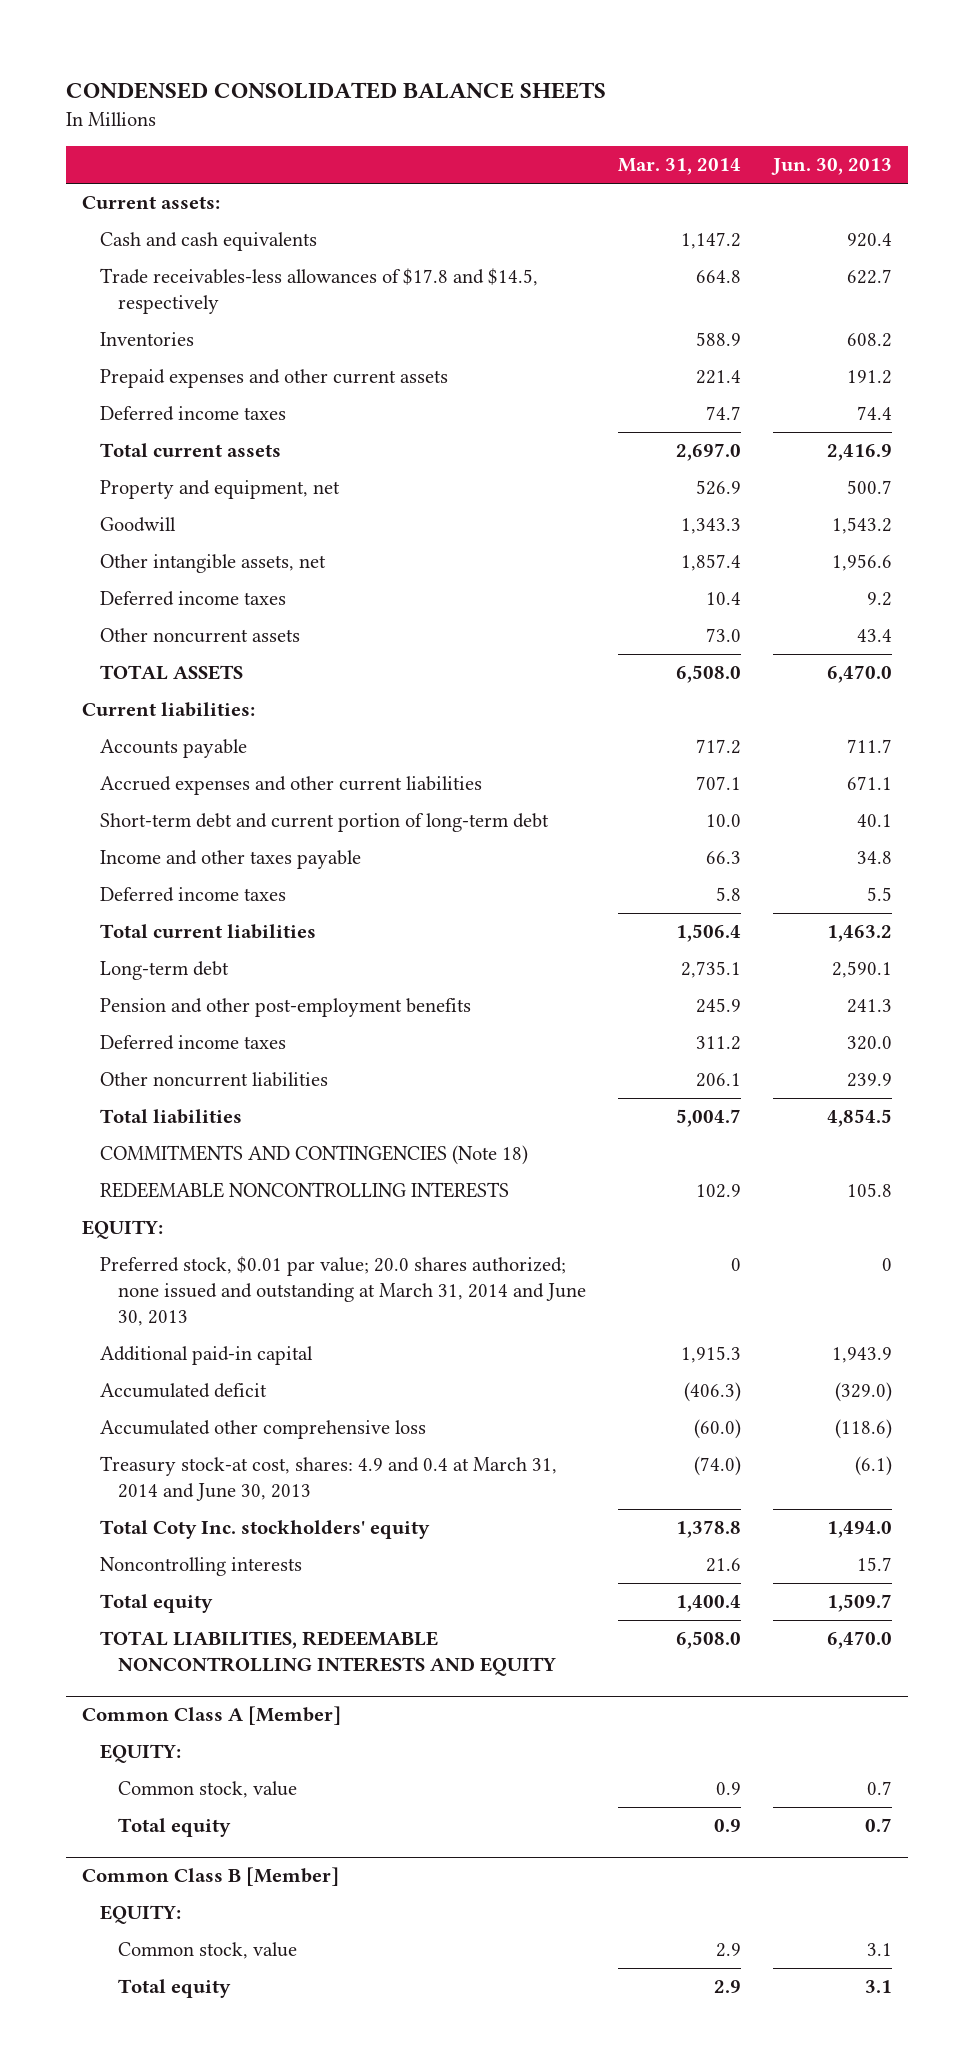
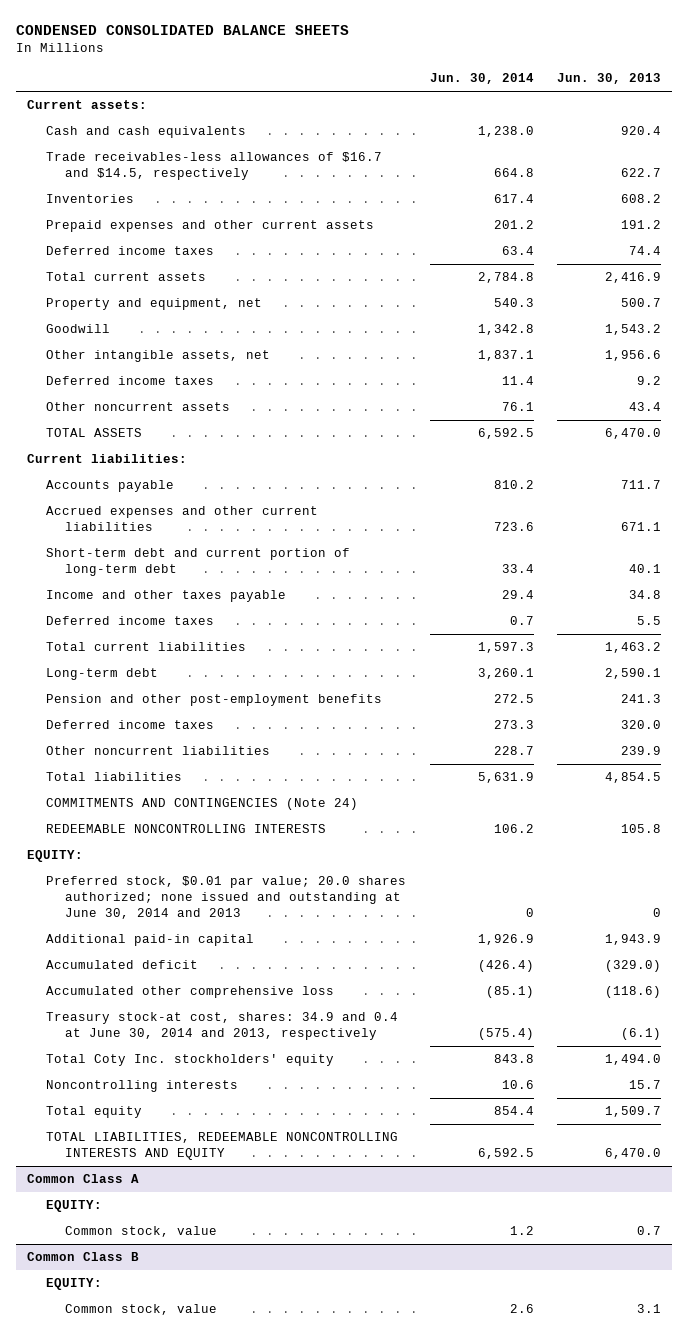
[618,158,742,176] Mar. 31, 2014 -> none
none -> [429,73,534,85] Jun. 30, 2014
[100,268,539,315] Trade receivables-less allowances of $17.8 and $14.5, respectively -> [46,152,383,180] Trade receivables-less allowances of $16.7 and $14.5, respectively
[100,1145,529,1166] COMMITMENTS AND CONTINGENCIES (Note 18) -> [46,798,359,811] COMMITMENTS AND CONTINGENCIES (Note 24)
[100,1256,587,1327] Preferred stock, $0.01 par value; 20.0 shares authorized; none issued and outstanding at March 31, 2014 and June 30, 2013 -> [46,876,407,919] Preferred stock, $0.01 par value; 20.0 shares authorized; none issued and outstanding at June 30, 2014 and 2013
[100,1456,558,1502] Treasury stock-at cost, shares: 4.9 and 0.4 at March 31, 2014 and June 30, 2013 -> [46,1012,399,1040] Treasury stock-at cost, shares: 34.9 and 0.4 at June 30, 2014 and 2013, respectively
[82,1706,342,1726] Common Class A [Member] -> [27,1174,140,1184] Common Class A
[118,1818,232,1838] Total equity -> none
[82,1867,340,1887] Common Class B [Member] -> [27,1252,140,1262] Common Class B
[118,1979,232,1999] Total equity -> none

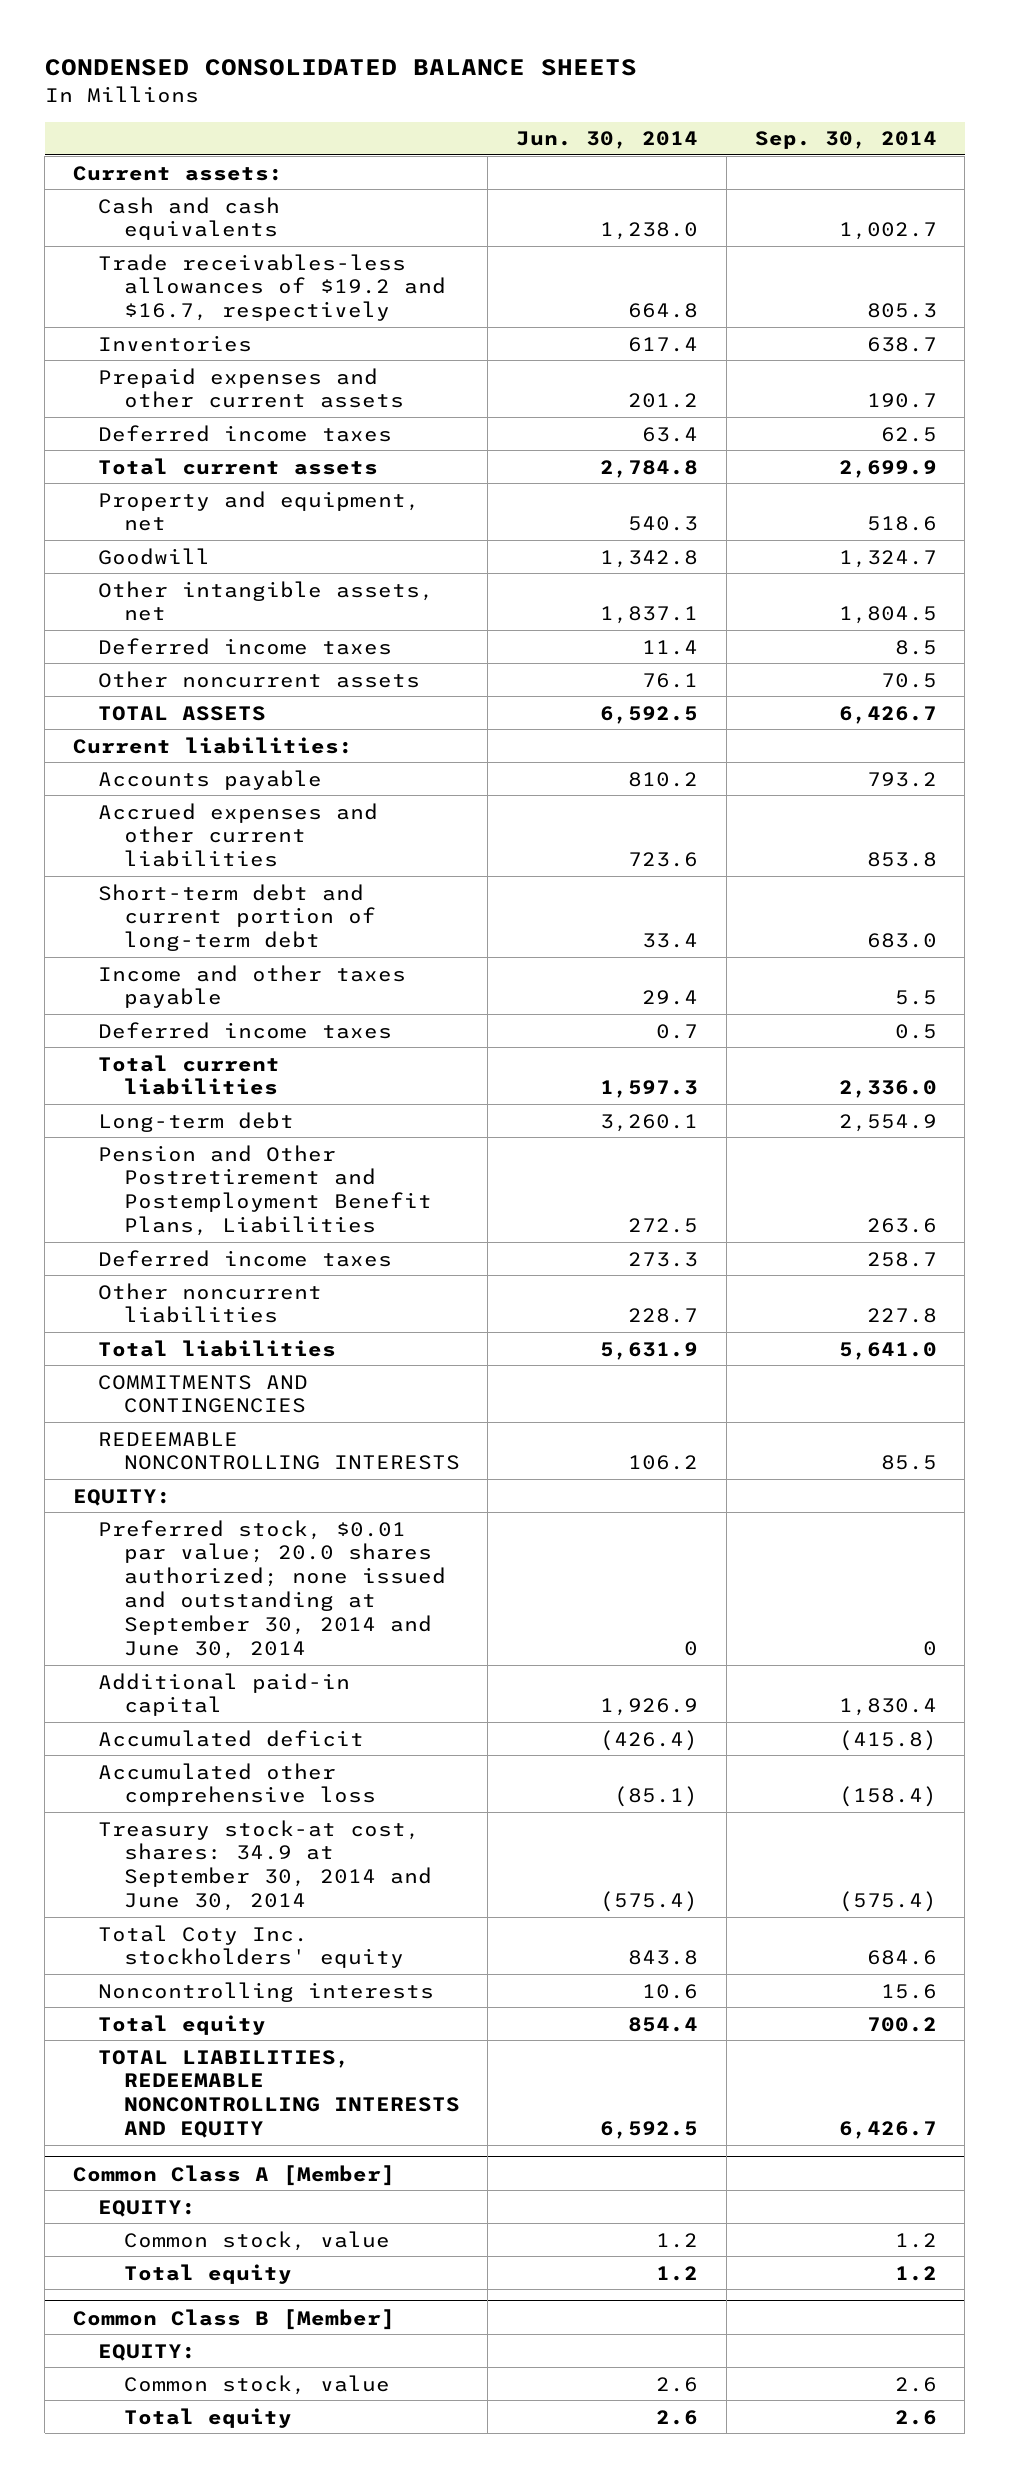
[556,73,661,85] Jun. 30, 2013 -> none
none -> [754,131,937,150] Sep. 30, 2014
[46,152,383,180] Trade receivables-less allowances of $16.7 and $14.5, respectively -> [98,253,446,322] Trade receivables-less allowances of $19.2 and $16.7, respectively
[46,694,383,707] Pension and other post-employment benefits -> [98,1144,432,1237] Pension and Other Postretirement and Postemployment Benefit Plans, Liabilities
[46,798,359,811] COMMITMENTS AND CONTINGENCIES (Note 24) -> [98,1374,309,1414] COMMITMENTS AND CONTINGENCIES
[46,876,407,919] Preferred stock, $0.01 par value; 20.0 shares authorized; none issued and outstanding at June 30, 2014 and 2013 -> [98,1519,446,1660] Preferred stock, $0.01 par value; 20.0 shares authorized; none issued and outstanding at September 30, 2014 and June 30, 2014
[46,1012,399,1040] Treasury stock-at cost, shares: 34.9 and 0.4 at June 30, 2014 and 2013, respectively -> [98,1819,432,1912] Treasury stock-at cost, shares: 34.9 at September 30, 2014 and June 30, 2014
[27,1174,140,1184] Common Class A -> [73,2164,396,2186] Common Class A [Member]
none -> [123,2263,292,2284] Total equity
[27,1252,140,1262] Common Class B -> [73,2308,396,2330] Common Class B [Member]
none -> [123,2407,292,2428] Total equity

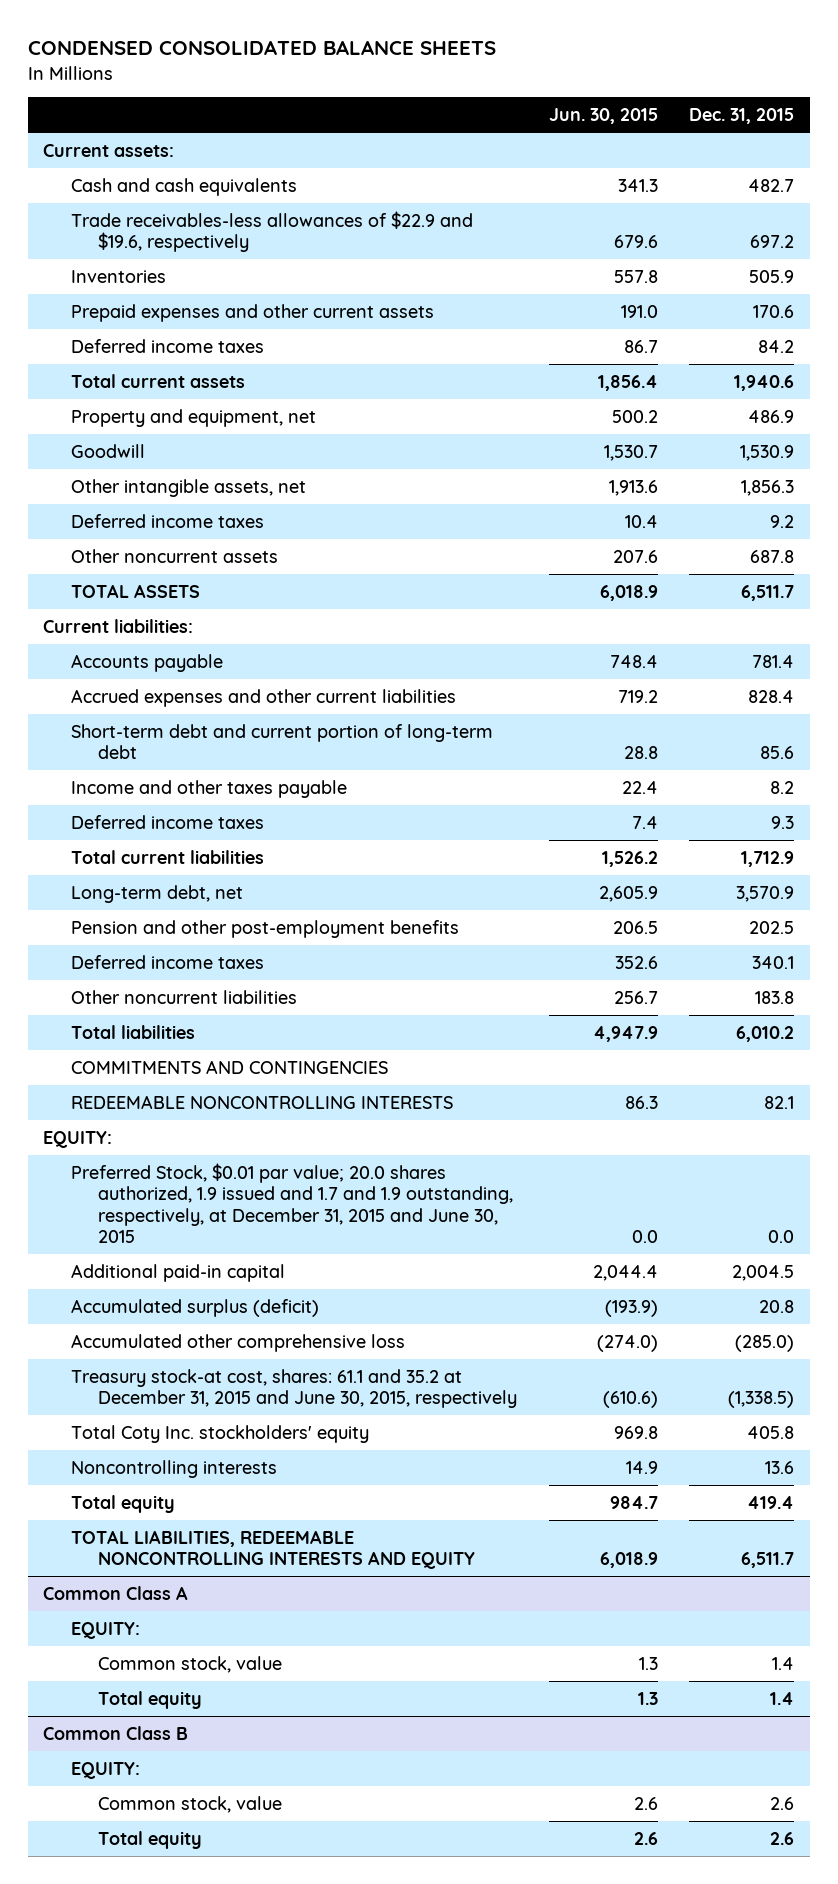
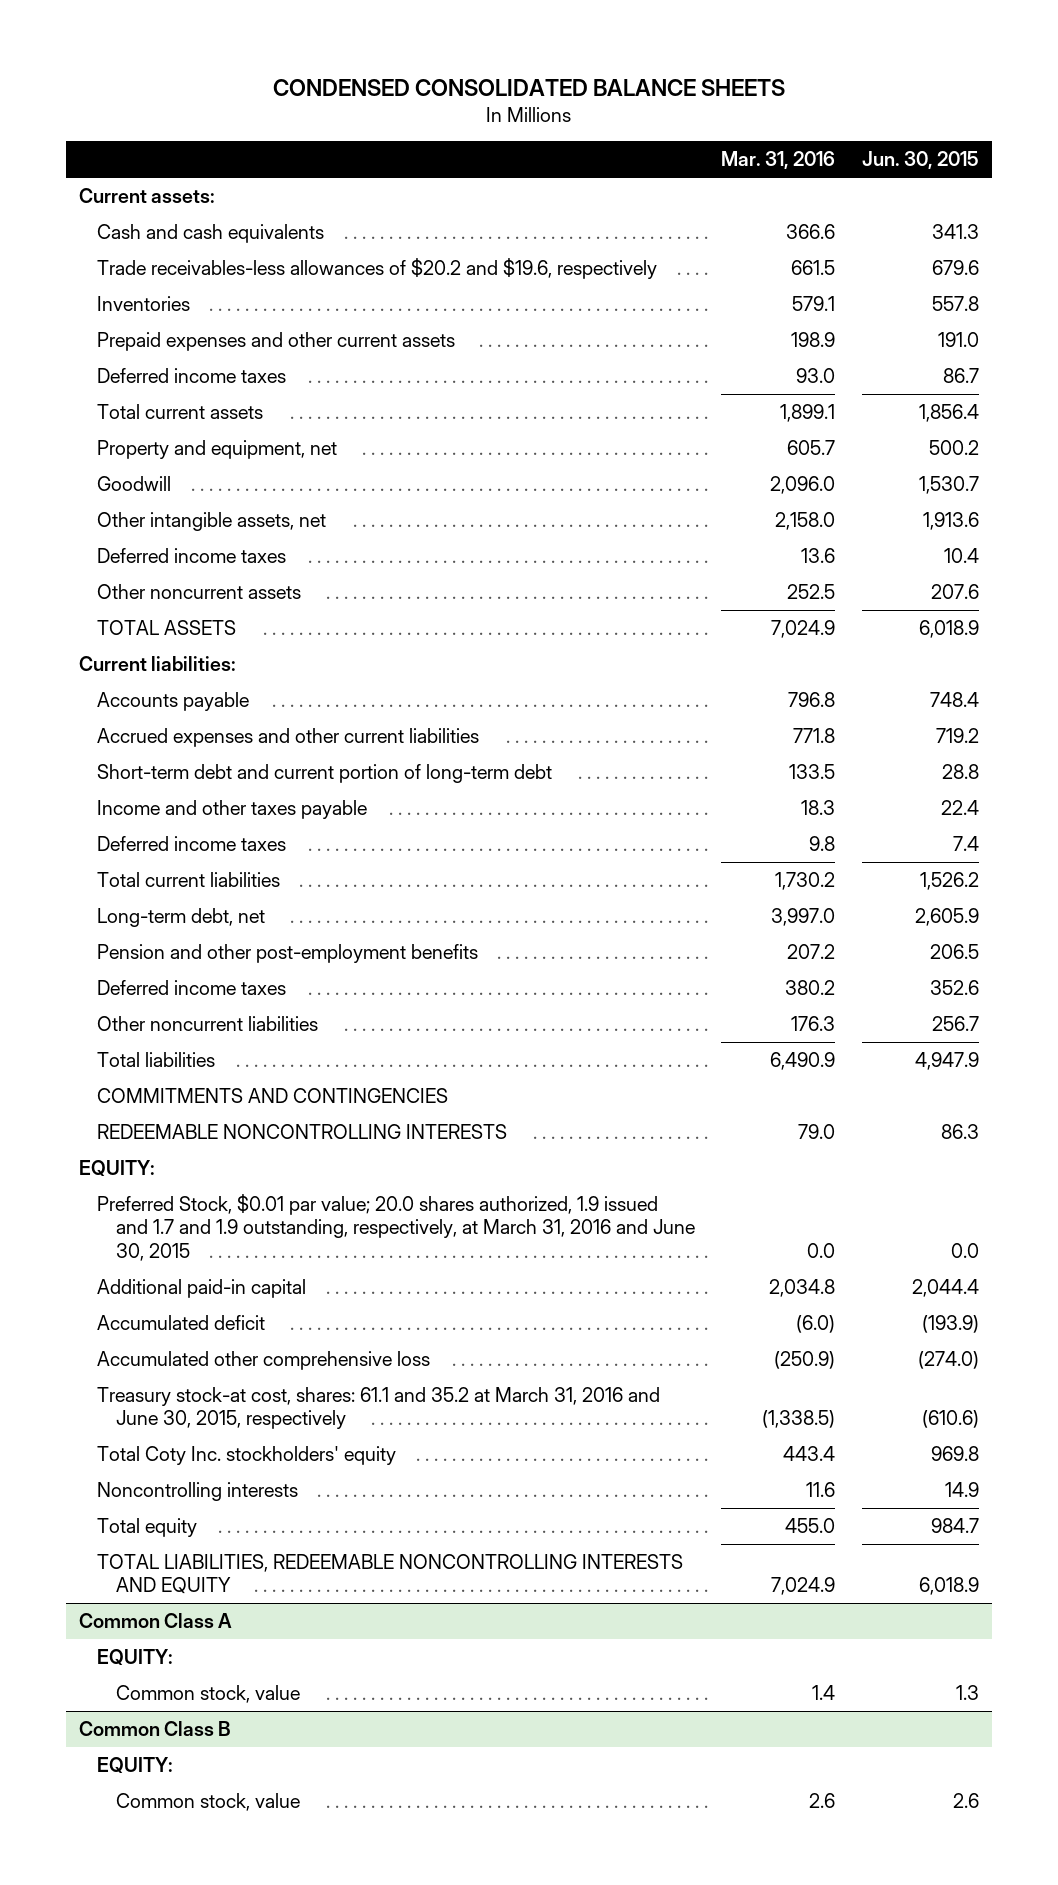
[689,108,795,125] Dec. 31, 2015 -> none
none -> [721,151,836,170] Mar. 31, 2016
[70,210,473,253] Trade receivables-less allowances of $22.9 and $19.6, respectively -> [97,257,658,279] Trade receivables-less allowances of $20.2 and $19.6, respectively
[70,1162,514,1243] Preferred Stock, $0.01 par value; 20.0 shares authorized, 1.9 issued and 1.7 and 1.9 outstanding, respectively, at December 31, 2015 and June 30, 2015 -> [97,1193,695,1261] Preferred Stock, $0.01 par value; 20.0 shares authorized, 1.9 issued and 1.7 and 1.9 outstanding, respectively, at March 31, 2016 and June 30, 2015
[70,1298,319,1317] Accumulated surplus (deficit) -> [97,1314,266,1330] Accumulated deficit
[70,1368,518,1409] Treasury stock-at cost, shares: 61.1 and 35.2 at December 31, 2015 and June 30, 2015, respectively -> [97,1386,661,1430] Treasury stock-at cost, shares: 61.1 and 35.2 at March 31, 2016 and June 30, 2015, respectively
[98,1690,203,1709] Total equity -> none
[98,1830,203,1849] Total equity -> none

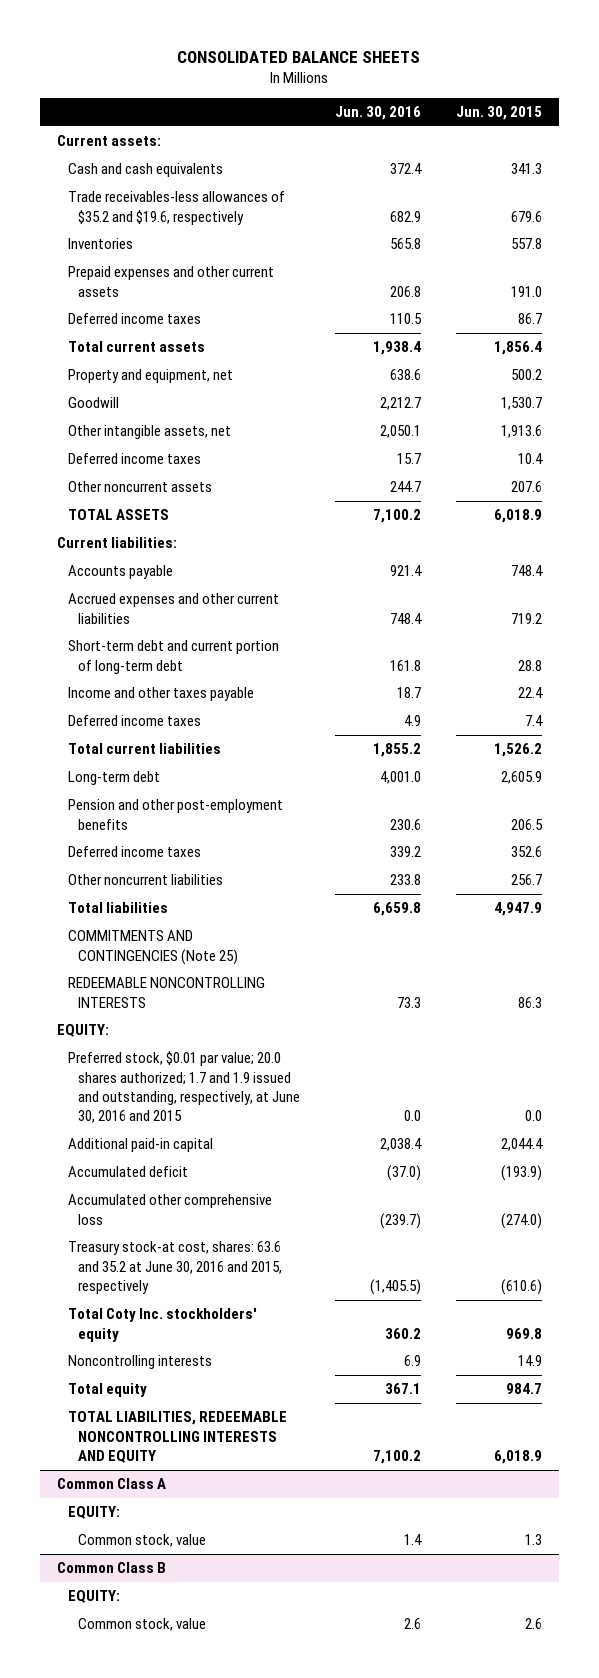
[272,78,785,96] CONDENSED CONSOLIDATED BALANCE SHEETS -> [177,50,421,63] CONSOLIDATED BALANCE SHEETS
[721,151,836,170] Mar. 31, 2016 -> none
none -> [334,106,421,121] Jun. 30, 2016
[97,257,658,279] Trade receivables-less allowances of $20.2 and $19.6, respectively -> [67,191,285,225] Trade receivables-less allowances of $35.2 and $19.6, respectively
[97,907,266,927] Long-term debt, net -> [67,771,160,786] Long-term debt
[97,1087,449,1103] COMMITMENTS AND CONTINGENCIES -> [67,930,239,965] COMMITMENTS AND CONTINGENCIES (Note 25)
[97,1193,695,1261] Preferred Stock, $0.01 par value; 20.0 shares authorized, 1.9 issued and 1.7 and 1.9 outstanding, respectively, at March 31, 2016 and June 30, 2015 -> [67,1051,301,1124] Preferred stock, $0.01 par value; 20.0 shares authorized; 1.7 and 1.9 issued and outstanding, respectively, at June 30, 2016 and 2015
[97,1386,661,1430] Treasury stock-at cost, shares: 61.1 and 35.2 at March 31, 2016 and June 30, 2015, respectively -> [67,1241,283,1294] Treasury stock-at cost, shares: 63.6 and 35.2 at June 30, 2016 and 2015, respectively

